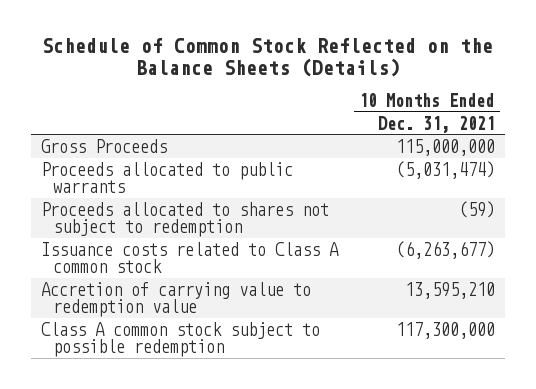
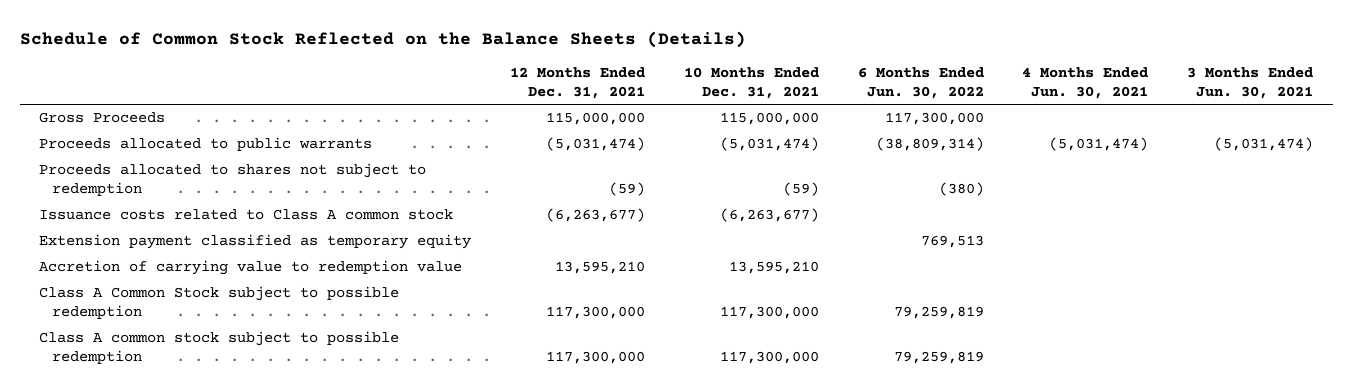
none -> [510,66,646,100] 12 Months Ended Dec. 31, 2021
none -> [857,66,984,100] 6 Months Ended Jun. 30, 2022
none -> [1022,66,1149,100] 4 Months Ended Jun. 30, 2021
none -> [1187,66,1314,100] 3 Months Ended Jun. 30, 2021
none -> [39,234,472,250] Extension payment classified as temporary equity
none -> [39,286,400,320] Class A Common Stock subject to possible redemption

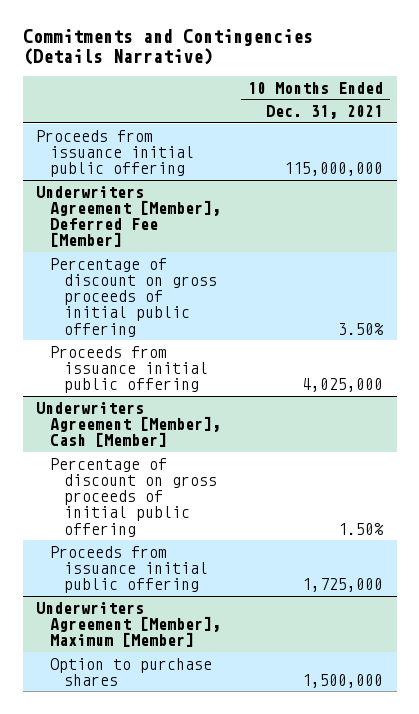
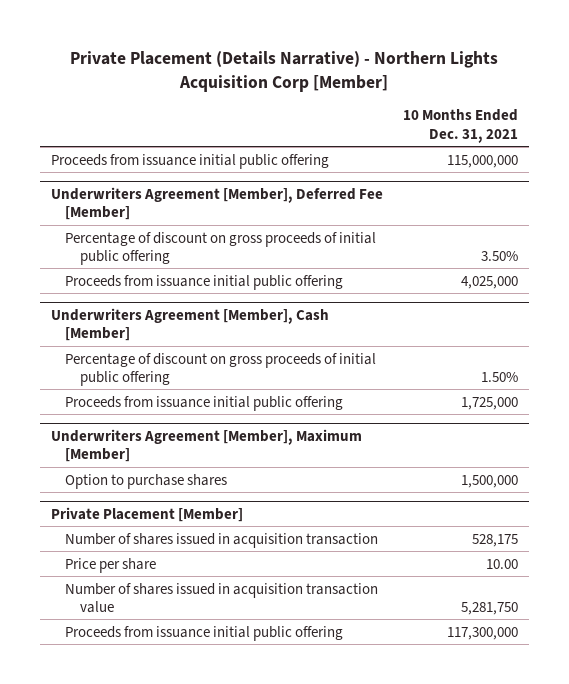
[22,28,313,66] Commitments and Contingencies (Details Narrative) -> [70,50,499,92] Private Placement (Details Narrative) - Northern Lights Acquisition Corp [Member]
none -> [50,506,243,522] Private Placement [Member]
none -> [65,532,379,548] Number of shares issued in acquisition transaction
none -> [65,557,157,573] Price per share
none -> [65,582,379,613] Number of shares issued in acquisition transaction value
none -> [65,625,344,641] Proceeds from issuance initial public offering

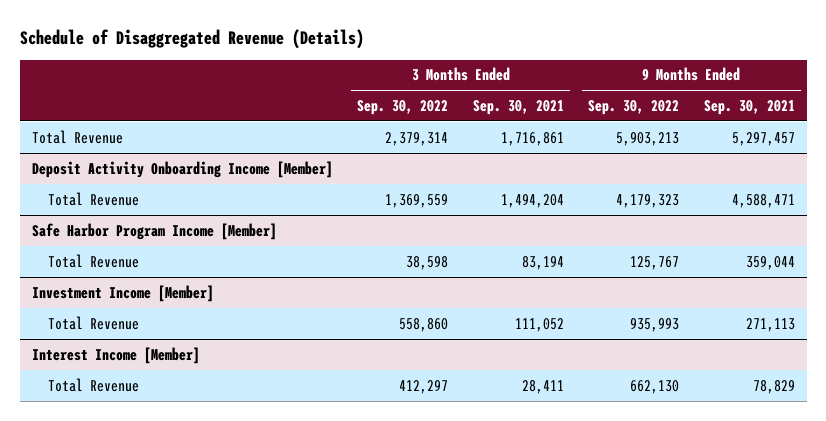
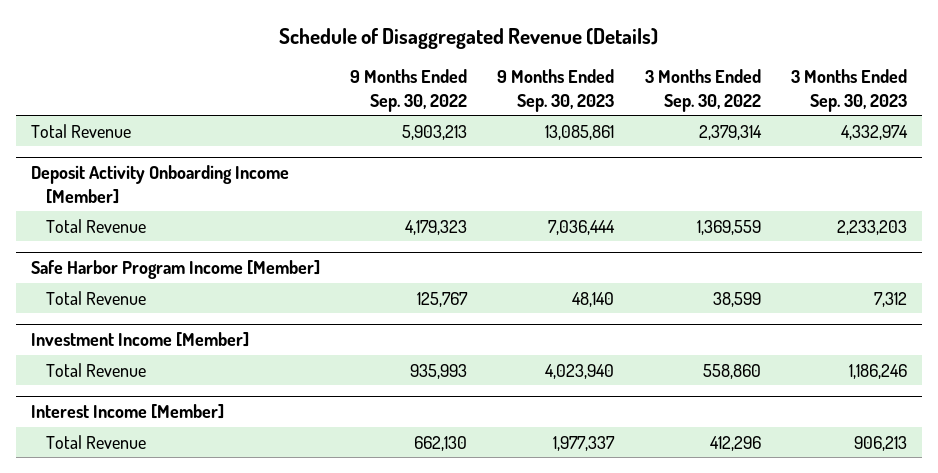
[472,99,564,115] Sep. 30, 2021 -> none
[703,99,795,115] Sep. 30, 2021 -> none
none -> [497,69,615,112] 9 Months Ended Sep. 30, 2023
none -> [791,69,908,112] 3 Months Ended Sep. 30, 2023
[406,255,449,270] 38,598 -> [712,291,761,307] 38,599
[399,379,449,394] 412,297 -> [709,435,761,451] 412,296

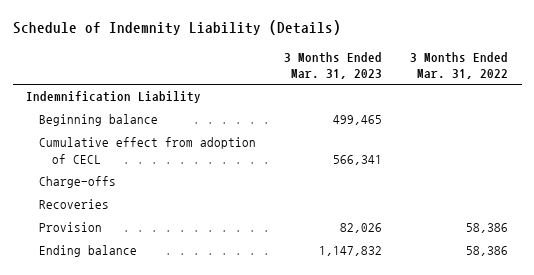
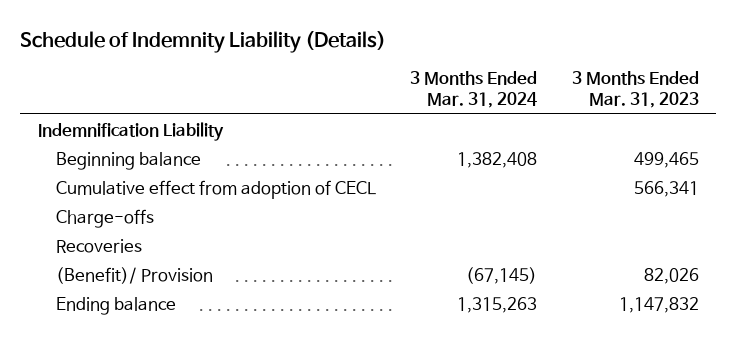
[409,51,508,79] 3 Months Ended Mar. 31, 2022 -> none
none -> [410,71,538,109] 3 Months Ended Mar. 31, 2024
[39,222,103,233] Provision -> [55,266,213,284] (Benefit)/ Provision

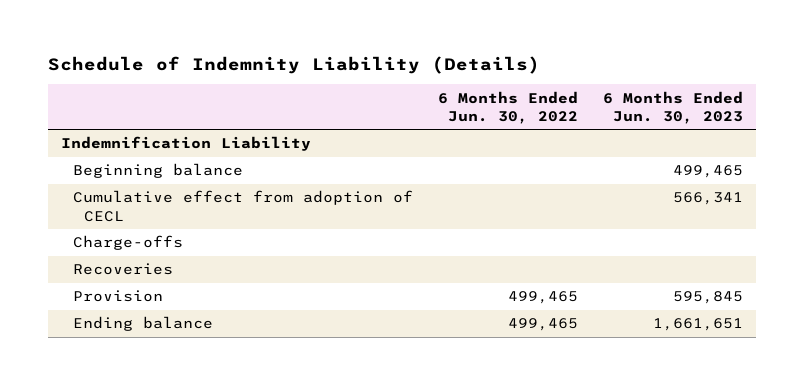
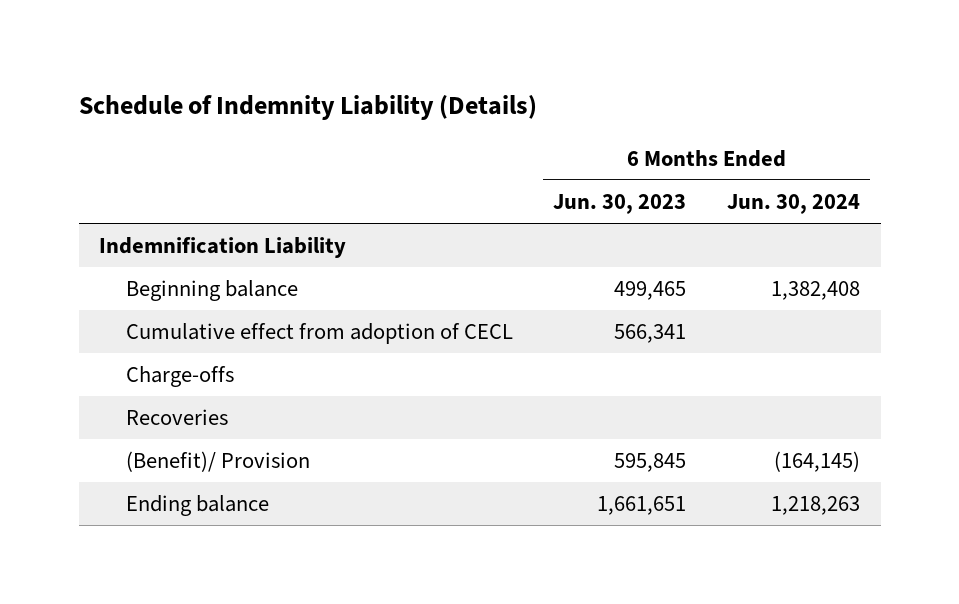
[437,90,578,124] 6 Months Ended Jun. 30, 2022 -> none
none -> [727,193,861,214] Jun. 30, 2024
[72,290,163,303] Provision -> [125,451,310,473] (Benefit)/ Provision

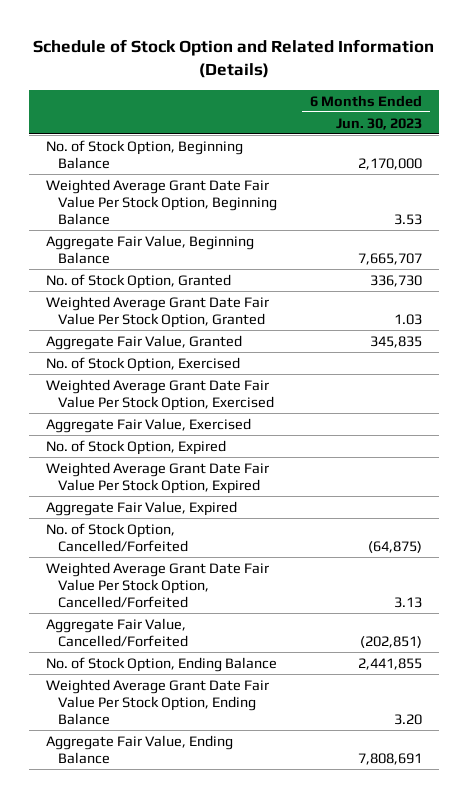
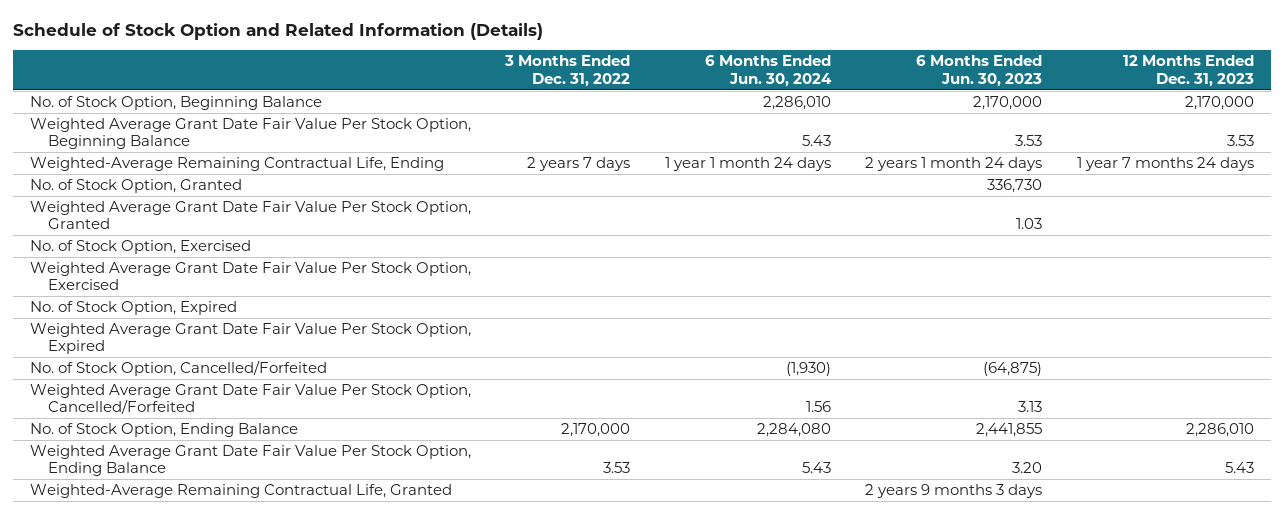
none -> [504,55,631,87] 3 Months Ended Dec. 31, 2022
none -> [704,55,832,87] 6 Months Ended Jun. 30, 2024
none -> [1122,55,1254,87] 12 Months Ended Dec. 31, 2023
[45,234,254,264] Aggregate Fair Value, Beginning Balance -> none
none -> [29,157,444,172] Weighted-Average Remaining Contractual Life, Ending
[45,334,242,350] Aggregate Fair Value, Granted -> none
[45,417,251,433] Aggregate Fair Value, Exercised -> none
[45,500,237,516] Aggregate Fair Value, Expired -> none
[45,617,189,647] Aggregate Fair Value, Cancelled/Forfeited -> none
[45,734,233,764] Aggregate Fair Value, Ending Balance -> none
none -> [29,484,452,499] Weighted-Average Remaining Contractual Life, Granted

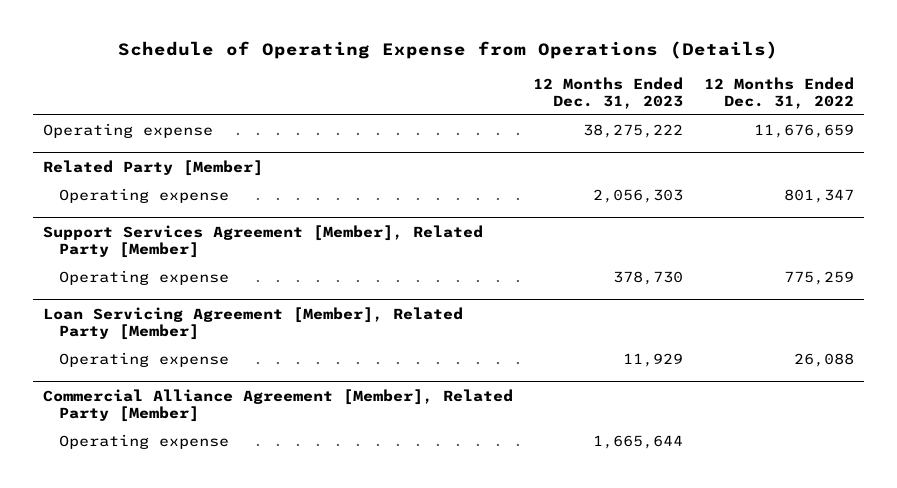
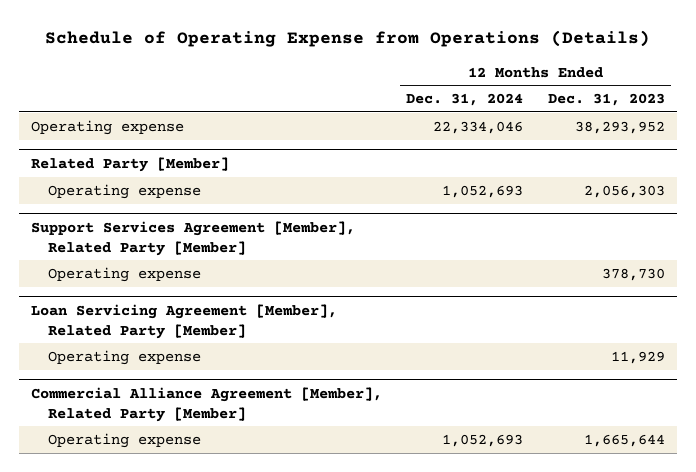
[703,76,854,109] 12 Months Ended Dec. 31, 2022 -> none
none -> [406,93,524,107] Dec. 31, 2024
[583,124,684,139] 38,275,222 -> [574,120,665,134] 38,293,952

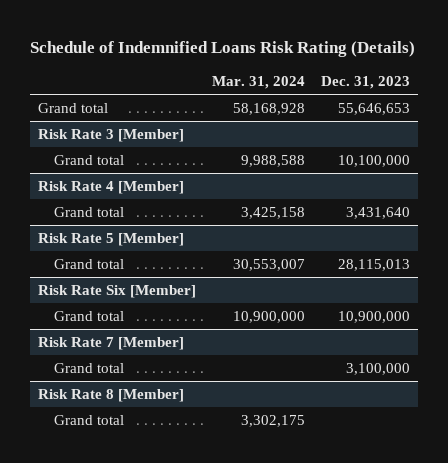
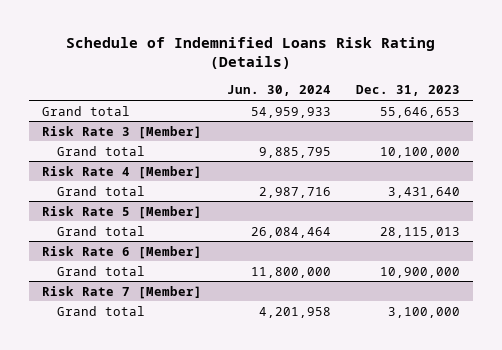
[212,76,306,90] Mar. 31, 2024 -> none
none -> [226,85,331,97] Jun. 30, 2024
[38,284,197,298] Risk Rate Six [Member] -> [41,245,202,259] Risk Rate 6 [Member]
[38,388,185,402] Risk Rate 8 [Member] -> none
[53,414,124,425] Grand total -> none

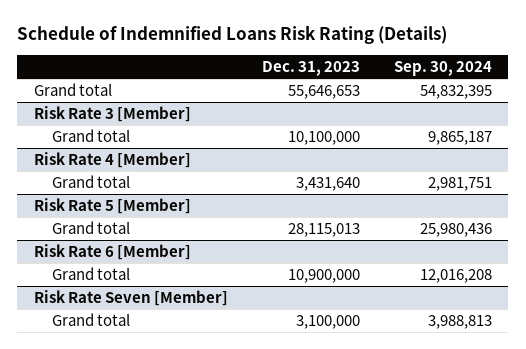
[226,85,331,97] Jun. 30, 2024 -> none
none -> [393,61,492,77] Sep. 30, 2024
[41,285,202,299] Risk Rate 7 [Member] -> [34,290,229,307] Risk Rate Seven [Member]

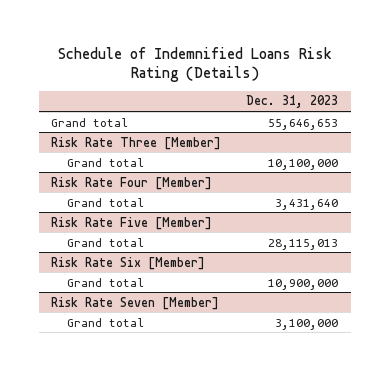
[393,61,492,77] Sep. 30, 2024 -> none
[34,106,192,123] Risk Rate 3 [Member] -> [51,136,222,150] Risk Rate Three [Member]
[34,152,192,169] Risk Rate 4 [Member] -> [51,176,213,190] Risk Rate Four [Member]
[34,198,192,215] Risk Rate 5 [Member] -> [51,216,213,230] Risk Rate Five [Member]
[34,244,192,261] Risk Rate 6 [Member] -> [51,256,206,270] Risk Rate Six [Member]

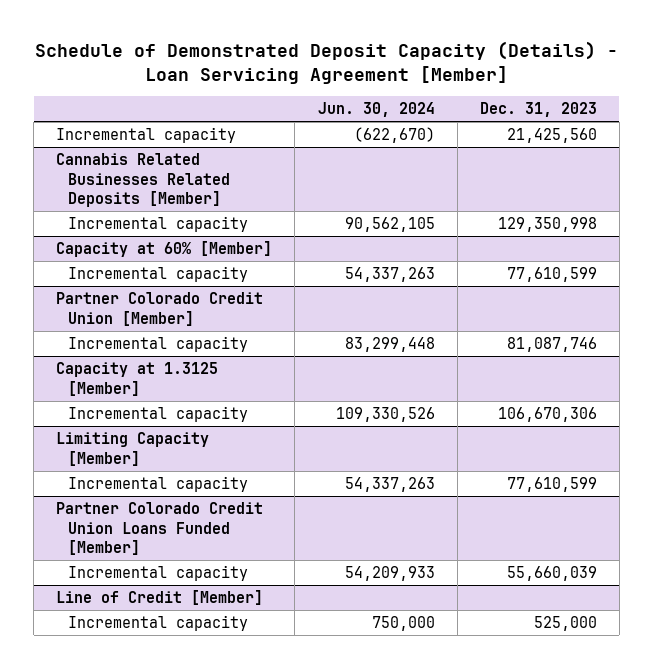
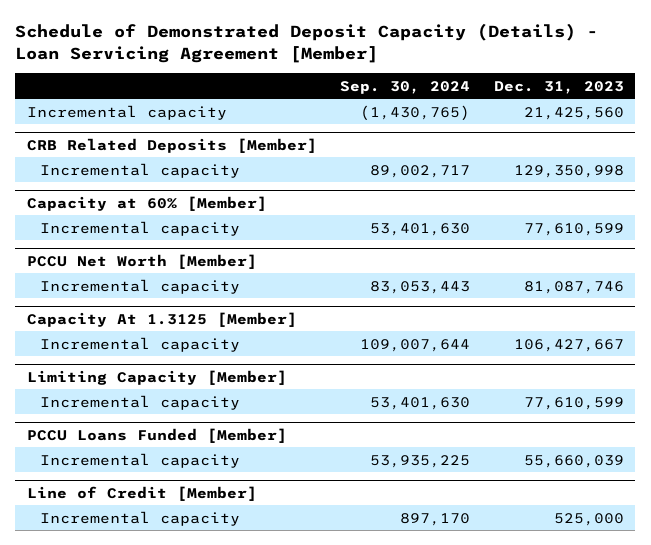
[317,102,435,118] Jun. 30, 2024 -> none
none -> [340,80,471,94] Sep. 30, 2024
[56,153,231,208] Cannabis Related Businesses Related Deposits [Member] -> [26,137,317,153] CRB Related Deposits [Member]
[56,292,264,326] Partner Colorado Credit Union [Member] -> [26,253,257,269] PCCU Net Worth [Member]
[56,362,219,396] Capacity at 1.3125 [Member] -> [26,311,297,327] Capacity At 1.3125 [Member]
[497,407,597,423] 106,670,306 -> [513,338,624,352] 106,427,667
[56,502,264,556] Partner Colorado Credit Union Loans Funded [Member] -> [26,427,287,443] PCCU Loans Funded [Member]

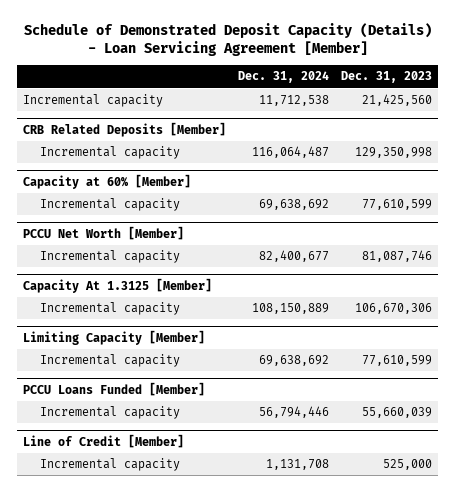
[340,80,471,94] Sep. 30, 2024 -> none
none -> [238,71,330,84] Dec. 31, 2024
[513,338,624,352] 106,427,667 -> [354,303,432,315] 106,670,306

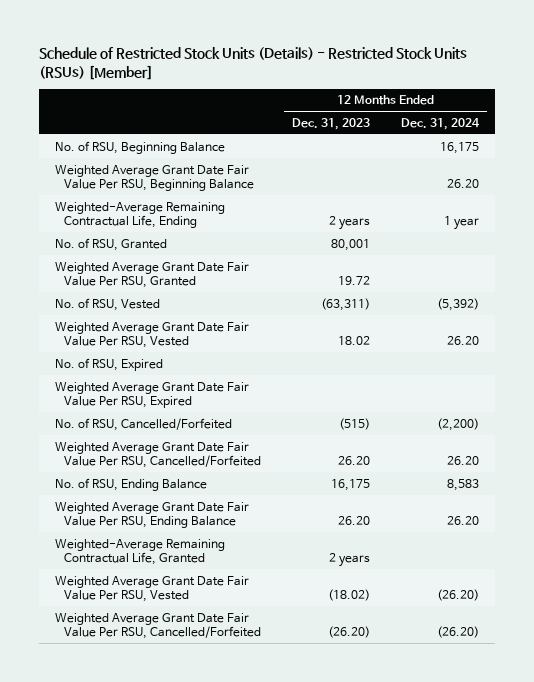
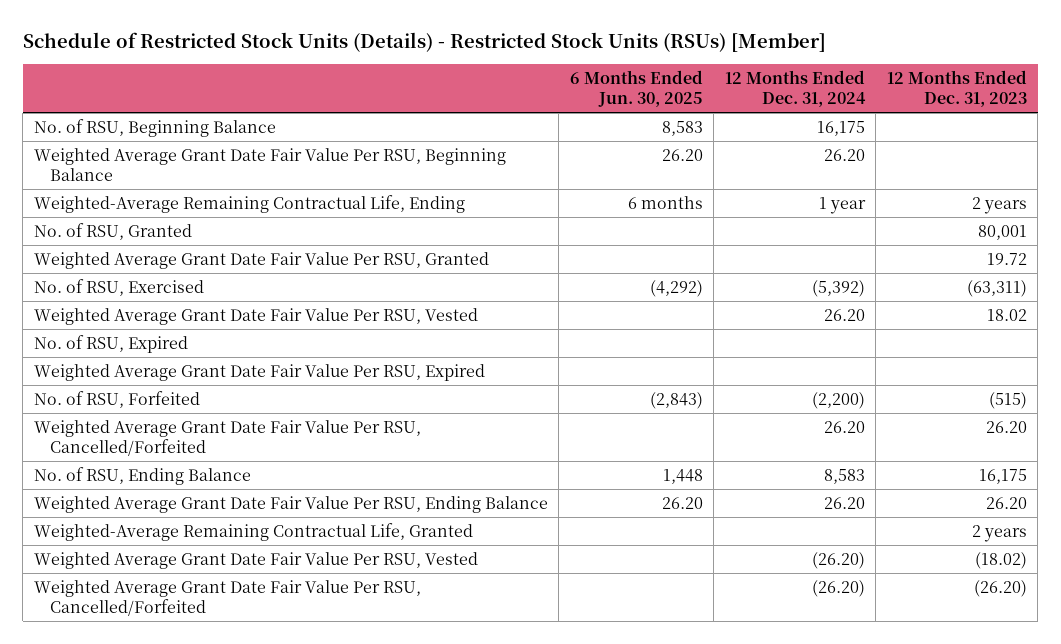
none -> [569,70,703,108] 6 Months Ended Jun. 30, 2025
[54,297,160,311] No. of RSU, Vested -> [33,278,204,296] No. of RSU, Exercised
[54,417,232,431] No. of RSU, Cancelled/Forfeited -> [33,390,200,408] No. of RSU, Forfeited

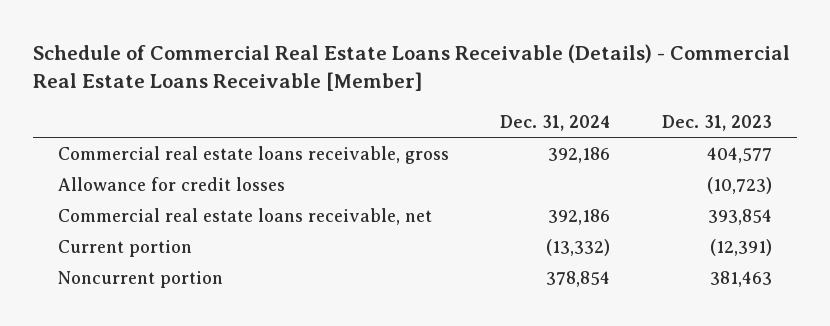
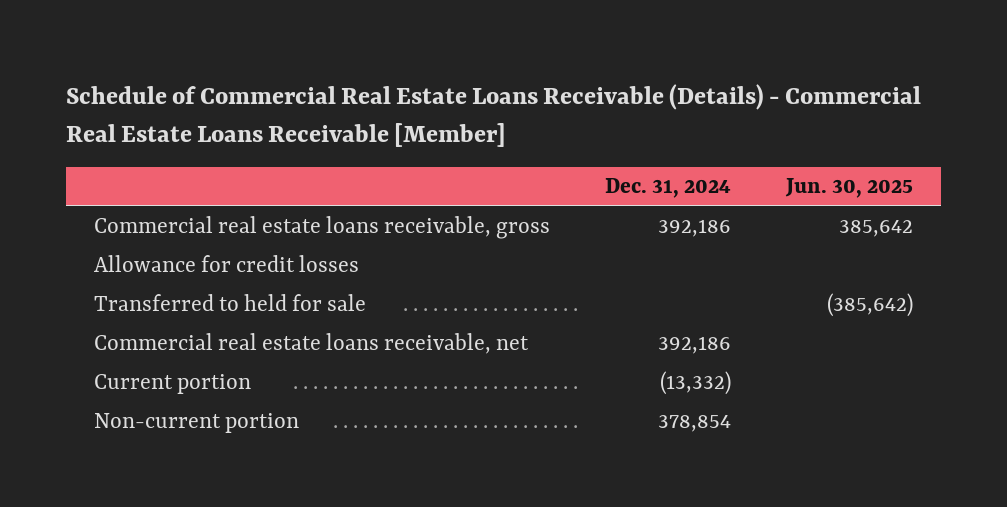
[661,114,772,131] Dec. 31, 2023 -> none
none -> [785,178,914,199] Jun. 30, 2025
none -> [93,294,366,312] Transferred to held for sale
[58,270,224,288] Noncurrent portion -> [93,413,299,434] Non-current portion

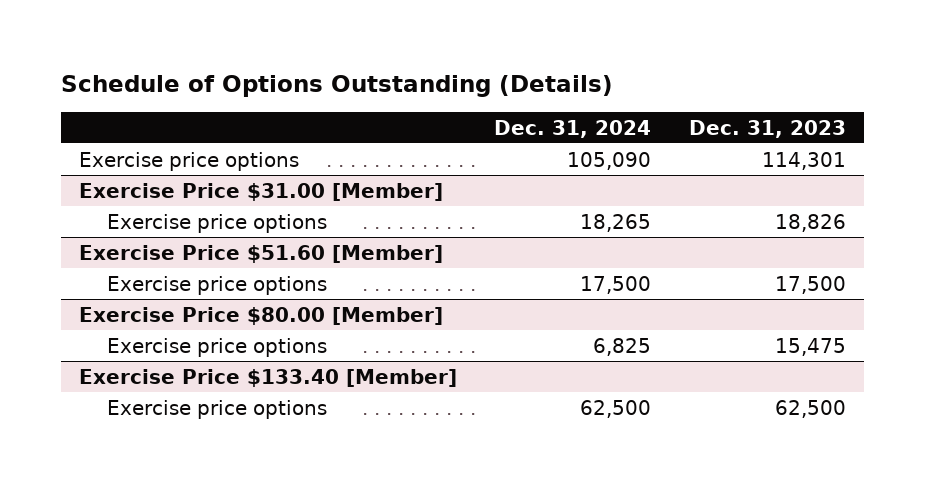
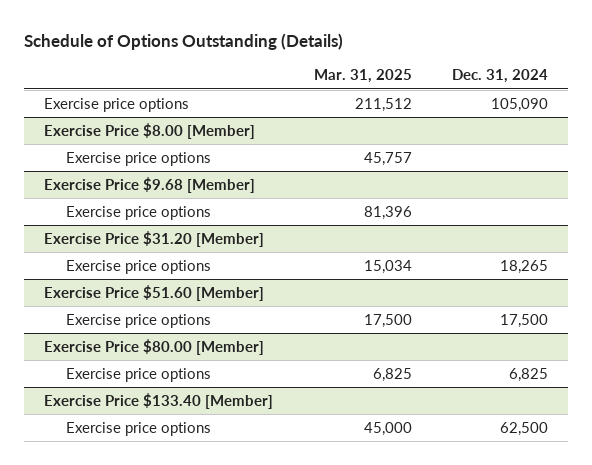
[688,119,846,138] Dec. 31, 2023 -> none
none -> [313,69,412,84] Mar. 31, 2025
[79,182,444,201] Exercise Price $31.00 [Member] -> [44,123,256,140] Exercise Price $8.00 [Member]
none -> [65,152,211,167] Exercise price options
none -> [44,177,256,194] Exercise Price $9.68 [Member]
none -> [65,206,211,221] Exercise price options
none -> [44,231,265,248] Exercise Price $31.20 [Member]

